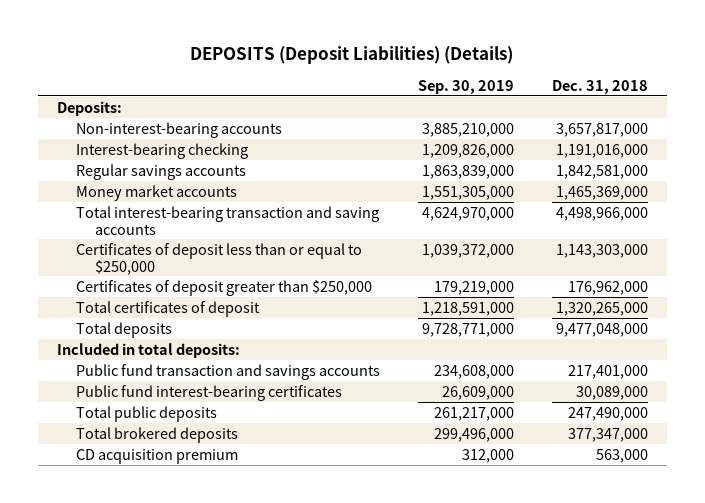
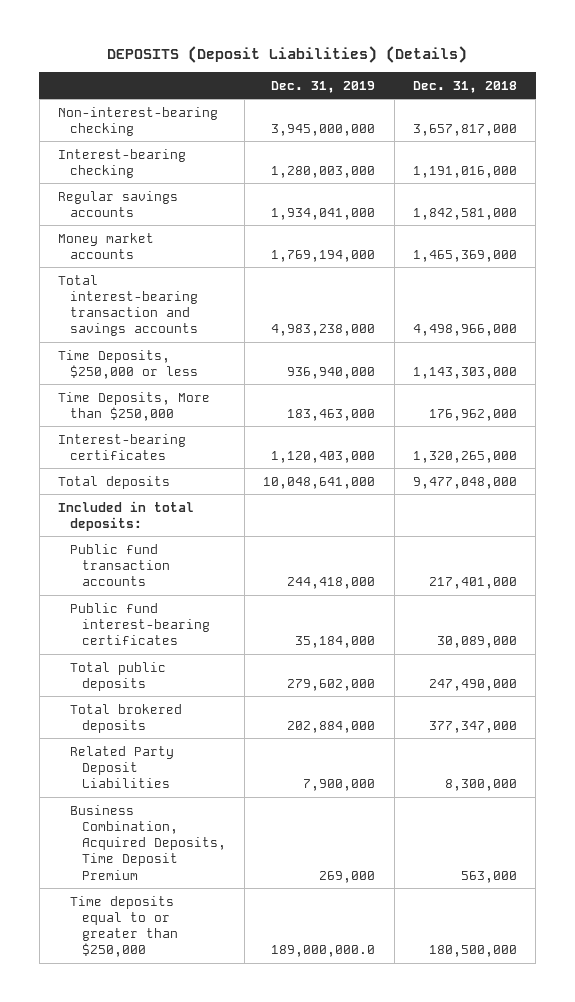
[418,79,515,94] Sep. 30, 2019 -> none
none -> [271,80,376,93] Dec. 31, 2019
[56,100,122,116] Deposits: -> none
[75,121,282,138] Non-interest-bearing accounts -> [57,106,218,136] Non-interest-bearing checking
[75,205,379,235] Total interest-bearing transaction and saving accounts -> [57,274,198,337] Total interest-bearing transaction and savings accounts
[75,242,362,275] Certificates of deposit less than or equal to $250,000 -> [57,349,198,379] Time Deposits, $250,000 or less
[75,279,372,296] Certificates of deposit greater than $250,000 -> [57,391,210,421] Time Deposits, More than $250,000
[75,300,260,317] Total certificates of deposit -> [57,433,186,460] Interest-bearing certificates
[75,363,380,380] Public fund transaction and savings accounts -> [69,543,170,587] Public fund transaction accounts
none -> [69,745,174,789] Related Party Deposit Liabilities
[75,448,238,464] CD acquisition premium -> [69,804,226,880] Business Combination, Acquired Deposits, Time Deposit Premium
none -> [69,895,178,958] Time deposits equal to or greater than $250,000

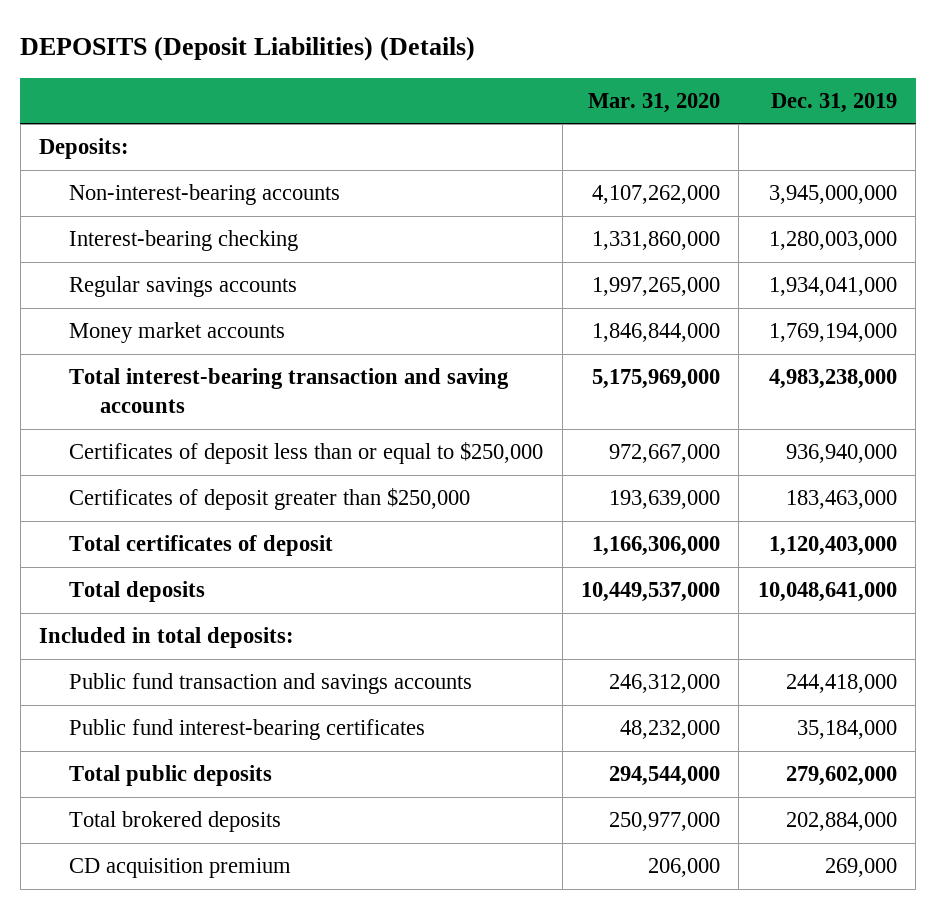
[412,80,517,93] Dec. 31, 2018 -> none
none -> [588,92,721,113] Mar. 31, 2020
none -> [39,138,130,160] Deposits:
[57,106,218,136] Non-interest-bearing checking -> [69,184,341,206] Non-interest-bearing accounts
[57,274,198,337] Total interest-bearing transaction and savings accounts -> [69,368,510,414] Total interest-bearing transaction and saving accounts
[57,349,198,379] Time Deposits, $250,000 or less -> [69,442,544,465] Certificates of deposit less than or equal to $250,000
[57,391,210,421] Time Deposits, More than $250,000 -> [69,488,471,511] Certificates of deposit greater than $250,000
[57,433,186,460] Interest-bearing certificates -> [69,535,334,557] Total certificates of deposit
[69,543,170,587] Public fund transaction accounts -> [69,673,473,695] Public fund transaction and savings accounts
[69,745,174,789] Related Party Deposit Liabilities -> none
[69,895,178,958] Time deposits equal to or greater than $250,000 -> none
[69,804,226,880] Business Combination, Acquired Deposits, Time Deposit Premium -> [69,858,292,879] CD acquisition premium

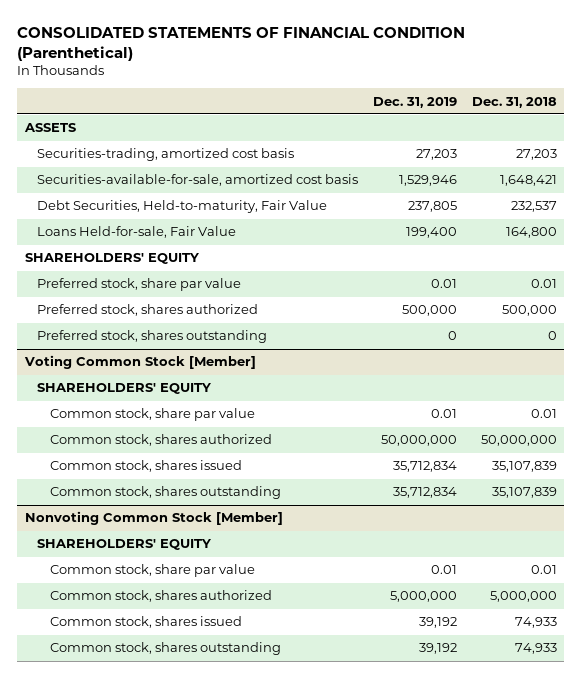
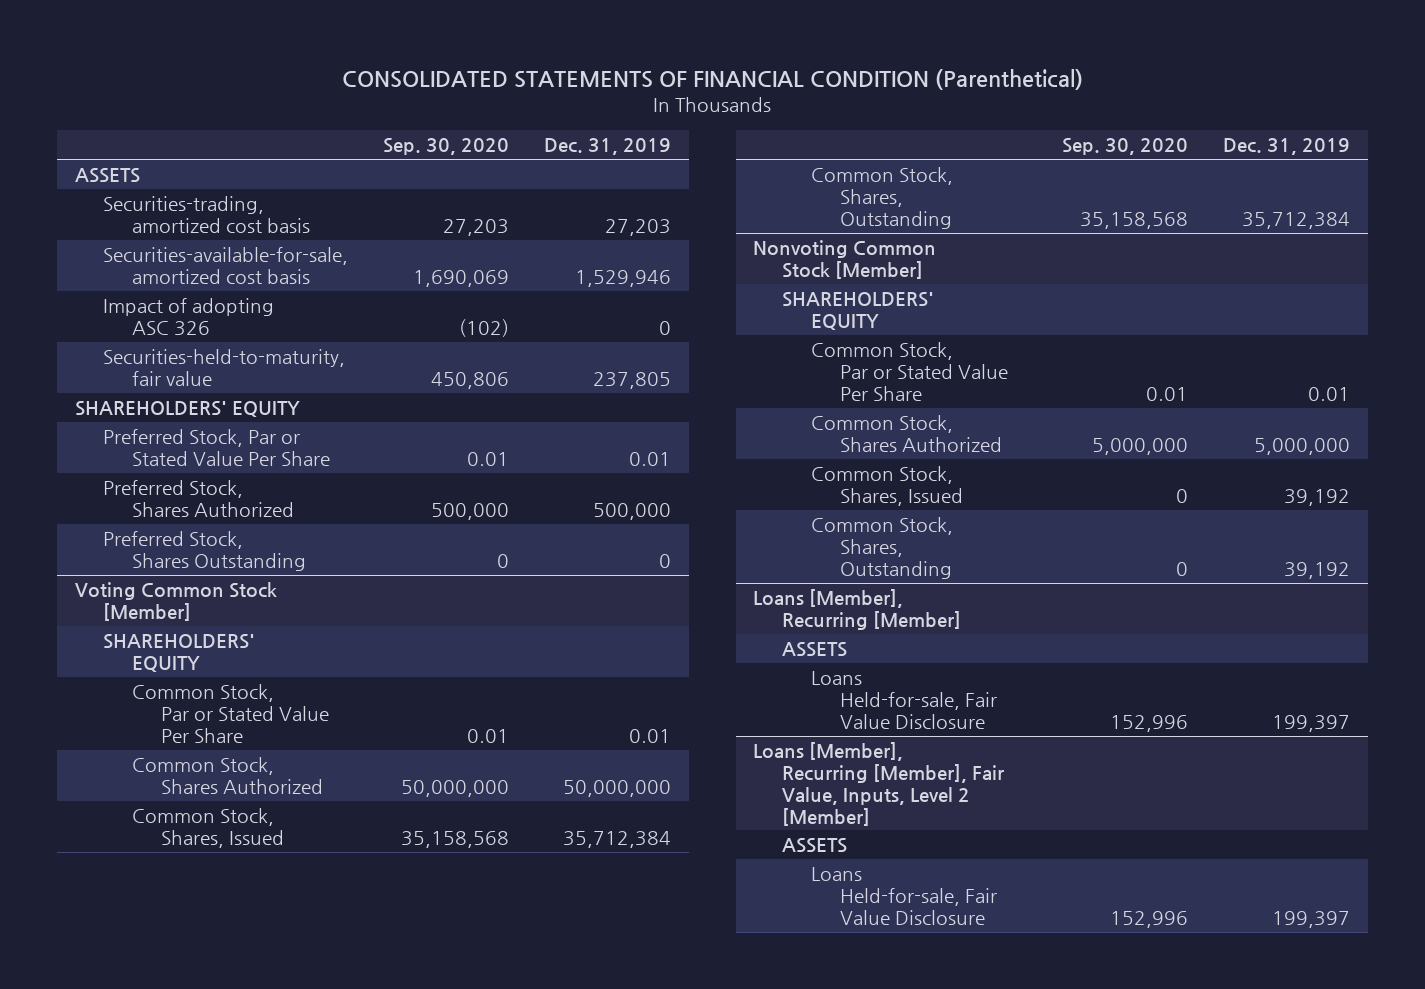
[471,96,557,108] Dec. 31, 2018 -> none
none -> [383,138,510,156] Sep. 30, 2020
[37,226,237,239] Loans Held-for-sale, Fair Value -> none
none -> [103,297,275,336] Impact of adopting ASC 326
[37,200,328,214] Debt Securities, Held-to-maturity, Fair Value -> [103,348,346,386] Securities-held-to-maturity, fair value
[37,278,242,292] Preferred stock, share par value -> [103,428,331,466] Preferred Stock, Par or Stated Value Per Share
[37,304,259,317] Preferred stock, shares authorized -> [103,479,295,517] Preferred Stock, Shares Authorized
[37,330,268,344] Preferred stock, shares outstanding -> [103,530,307,571] Preferred Stock, Shares Outstanding
[49,408,255,422] Common stock, share par value -> [132,683,329,743] Common Stock, Par or Stated Value Per Share
[49,434,272,447] Common stock, shares authorized -> [132,756,323,794] Common Stock, Shares Authorized
[49,460,242,473] Common stock, shares issued -> [132,807,284,848] Common Stock, Shares, Issued
[393,461,458,473] 35,712,834 -> [563,830,672,848] 35,712,384
[49,486,281,500] Common stock, shares outstanding -> [810,166,953,229] Common Stock, Shares, Outstanding
[393,487,458,499] 35,712,834 -> [1242,211,1351,229] 35,712,384
[49,564,255,578] Common stock, share par value -> [810,341,1008,401] Common Stock, Par or Stated Value Per Share
[49,590,272,603] Common stock, shares authorized -> [810,414,1002,452] Common Stock, Shares Authorized
[49,616,242,629] Common stock, shares issued -> [810,465,963,506] Common Stock, Shares, Issued
[49,642,281,656] Common stock, shares outstanding -> [810,516,953,579] Common Stock, Shares, Outstanding
none -> [753,588,962,630] Loans [Member], Recurring [Member]
none -> [782,641,848,657] ASSETS
none -> [810,670,997,729] Loans Held-for-sale, Fair Value Disclosure
none -> [753,741,1005,826] Loans [Member], Recurring [Member], Fair Value, Inputs, Level 2 [Member]
none -> [782,837,848,853] ASSETS
none -> [810,866,997,925] Loans Held-for-sale, Fair Value Disclosure

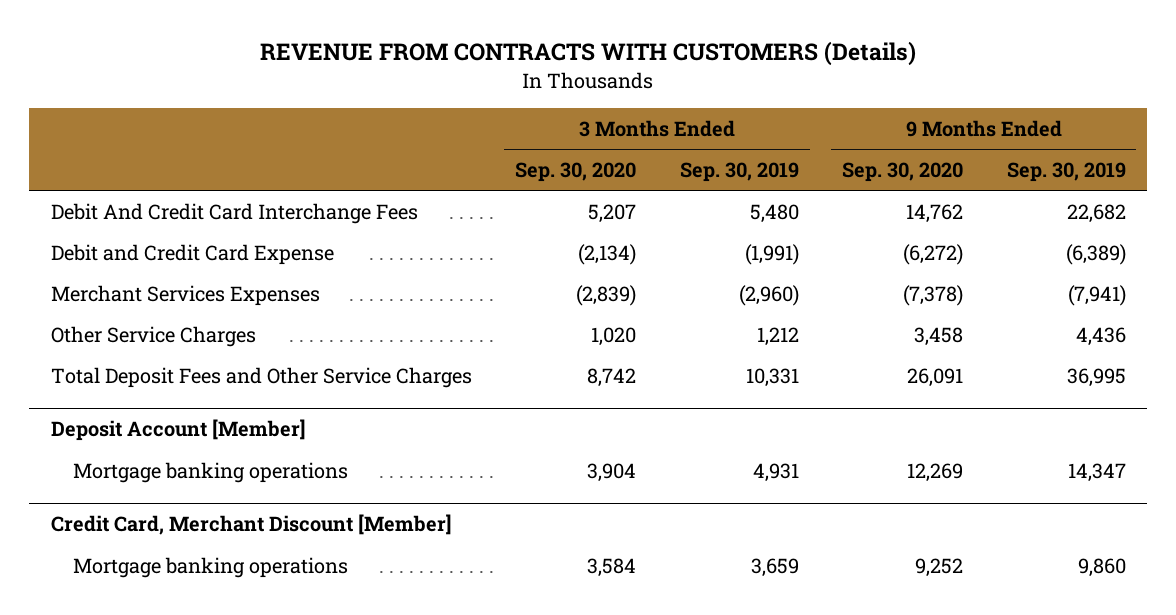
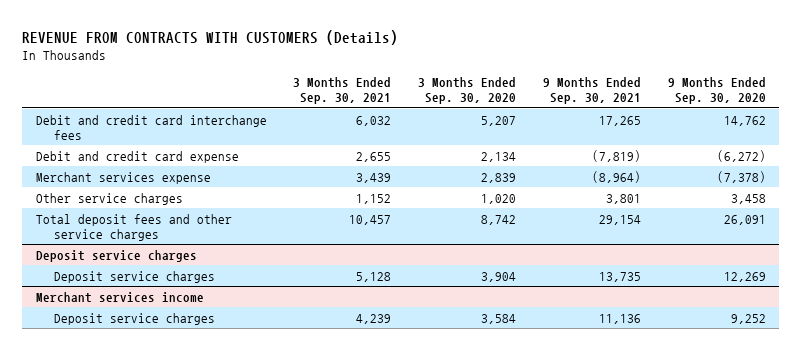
[679,161,799,182] Sep. 30, 2019 -> none
[1006,161,1126,182] Sep. 30, 2019 -> none
none -> [293,77,392,105] 3 Months Ended Sep. 30, 2021
none -> [542,77,641,105] 9 Months Ended Sep. 30, 2021
[50,202,418,224] Debit And Credit Card Interchange Fees -> [35,114,267,140] Debit and credit card interchange fees
[50,243,334,265] Debit and Credit Card Expense -> [35,150,239,163] Debit and credit card expense
[578,243,637,265] (2,134) -> [481,151,517,162] 2,134
[50,284,320,306] Merchant Services Expenses -> [35,171,211,184] Merchant services expense
[576,284,637,306] (2,839) -> [481,172,517,183] 2,839
[50,325,256,347] Other Service Charges -> [35,192,183,205] Other service charges
[50,366,472,388] Total Deposit Fees and Other Service Charges -> [35,213,232,241] Total deposit fees and other service charges
[50,419,306,442] Deposit Account [Member] -> [35,249,197,262] Deposit service charges
[72,461,348,483] Mortgage banking operations -> [53,270,215,283] Deposit service charges
[50,514,452,536] Credit Card, Merchant Discount [Member] -> [35,291,204,303] Merchant services income
[72,556,348,578] Mortgage banking operations -> [53,312,215,325] Deposit service charges

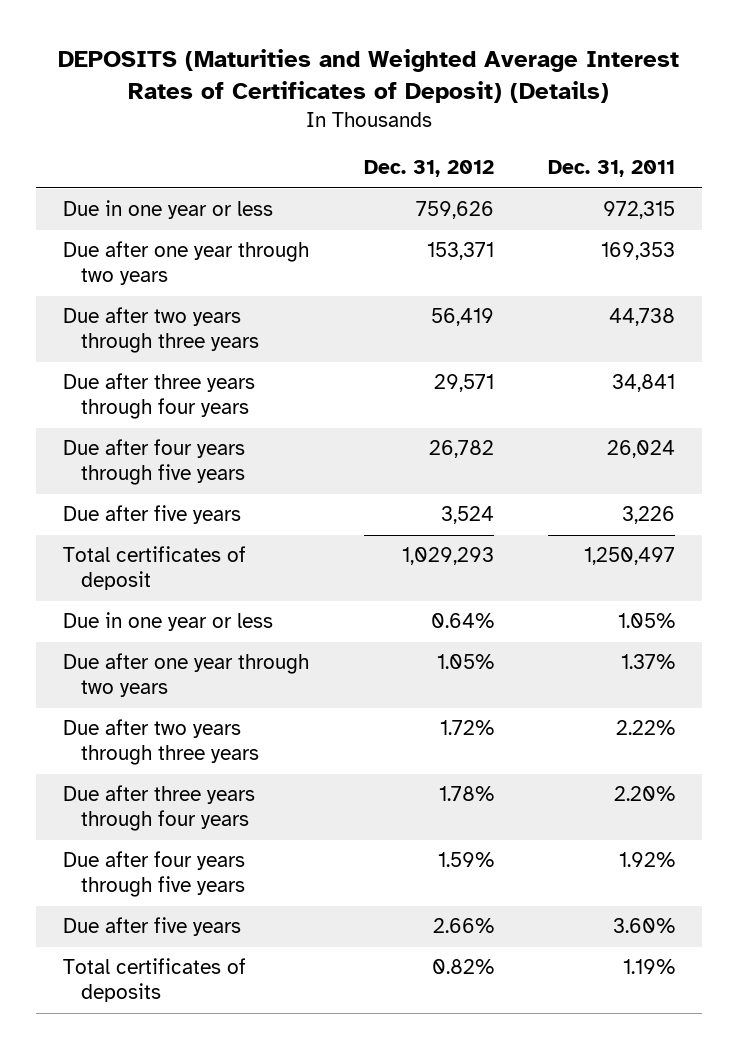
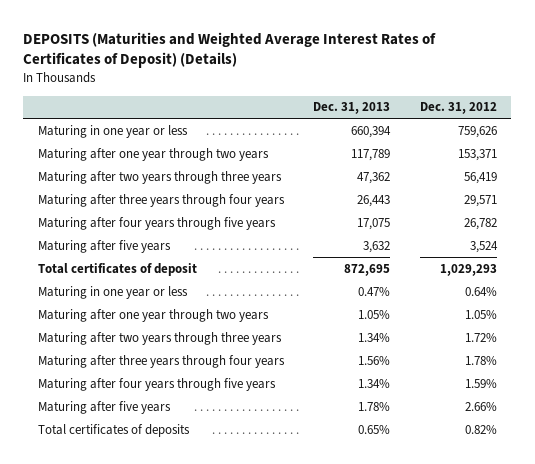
[548,160,676,178] Dec. 31, 2011 -> none
none -> [313,102,391,115] Dec. 31, 2013
[63,200,274,220] Due in one year or less -> [38,124,189,138] Maturing in one year or less
[63,241,310,286] Due after one year through two years -> [38,147,270,161] Maturing after one year through two years
[63,307,260,354] Due after two years through three years -> [38,170,283,184] Maturing after two years through three years
[63,373,256,420] Due after three years through four years -> [38,193,286,207] Maturing after three years through four years
[63,439,246,486] Due after four years through five years -> [38,216,277,230] Maturing after four years through five years
[63,505,242,525] Due after five years -> [38,239,172,253] Maturing after five years
[63,612,274,632] Due in one year or less -> [38,285,189,299] Maturing in one year or less
[63,653,310,698] Due after one year through two years -> [38,308,270,322] Maturing after one year through two years
[63,719,260,766] Due after two years through three years -> [38,331,283,345] Maturing after two years through three years
[63,785,256,832] Due after three years through four years -> [38,354,286,368] Maturing after three years through four years
[63,851,246,898] Due after four years through five years -> [38,377,277,391] Maturing after four years through five years
[63,917,242,937] Due after five years -> [38,400,172,414] Maturing after five years

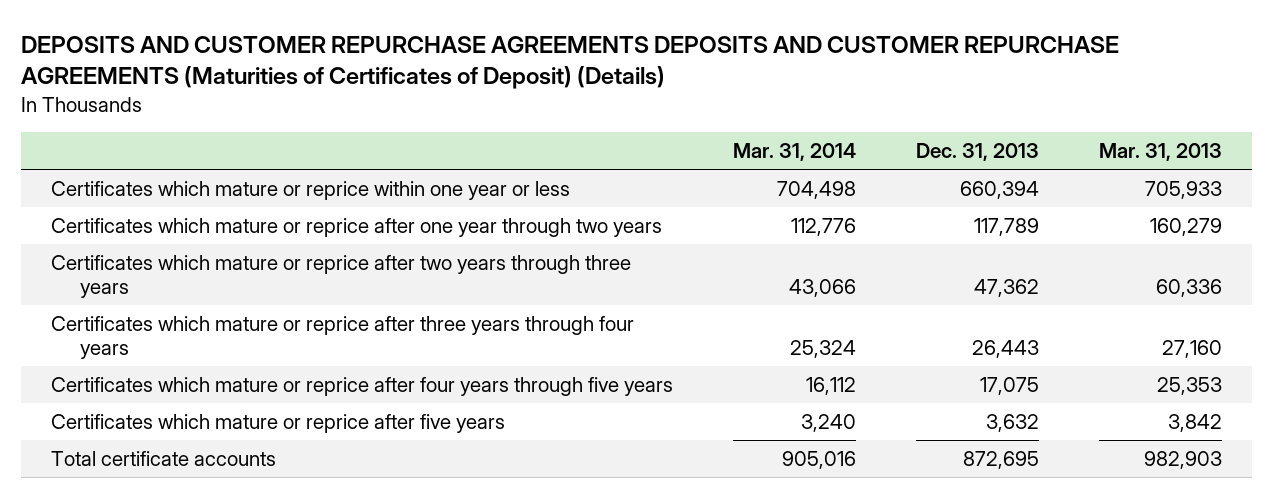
[23,31,437,69] DEPOSITS (Maturities and Weighted Average Interest Rates of Certificates of Deposit) (Details) -> [21,35,1120,90] DEPOSITS AND CUSTOMER REPURCHASE AGREEMENTS DEPOSITS AND CUSTOMER REPURCHASE AGREEMENTS (Maturities of Certificates of Deposit) (Details)
[419,102,497,115] Dec. 31, 2012 -> none
none -> [732,143,856,162] Mar. 31, 2014
none -> [1098,143,1222,162] Mar. 31, 2013
[38,285,189,299] Maturing in one year or less -> none
[38,308,270,322] Maturing after one year through two years -> none
[38,331,283,345] Maturing after two years through three years -> none
[38,354,286,368] Maturing after three years through four years -> none
[38,377,277,391] Maturing after four years through five years -> none
[38,400,172,414] Maturing after five years -> none
[38,423,191,437] Total certificates of deposits -> none
[38,124,189,138] Maturing in one year or less -> [51,181,571,201] Certificates which mature or reprice within one year or less
[38,147,270,161] Maturing after one year through two years -> [51,218,663,238] Certificates which mature or reprice after one year through two years
[38,170,283,184] Maturing after two years through three years -> [51,255,632,299] Certificates which mature or reprice after two years through three years
[38,193,286,207] Maturing after three years through four years -> [51,316,635,360] Certificates which mature or reprice after three years through four years
[38,216,277,230] Maturing after four years through five years -> [51,377,674,397] Certificates which mature or reprice after four years through five years
[38,239,172,253] Maturing after five years -> [51,414,506,434] Certificates which mature or reprice after five years
[38,262,198,276] Total certificates of deposit -> [51,451,277,467] Total certificate accounts

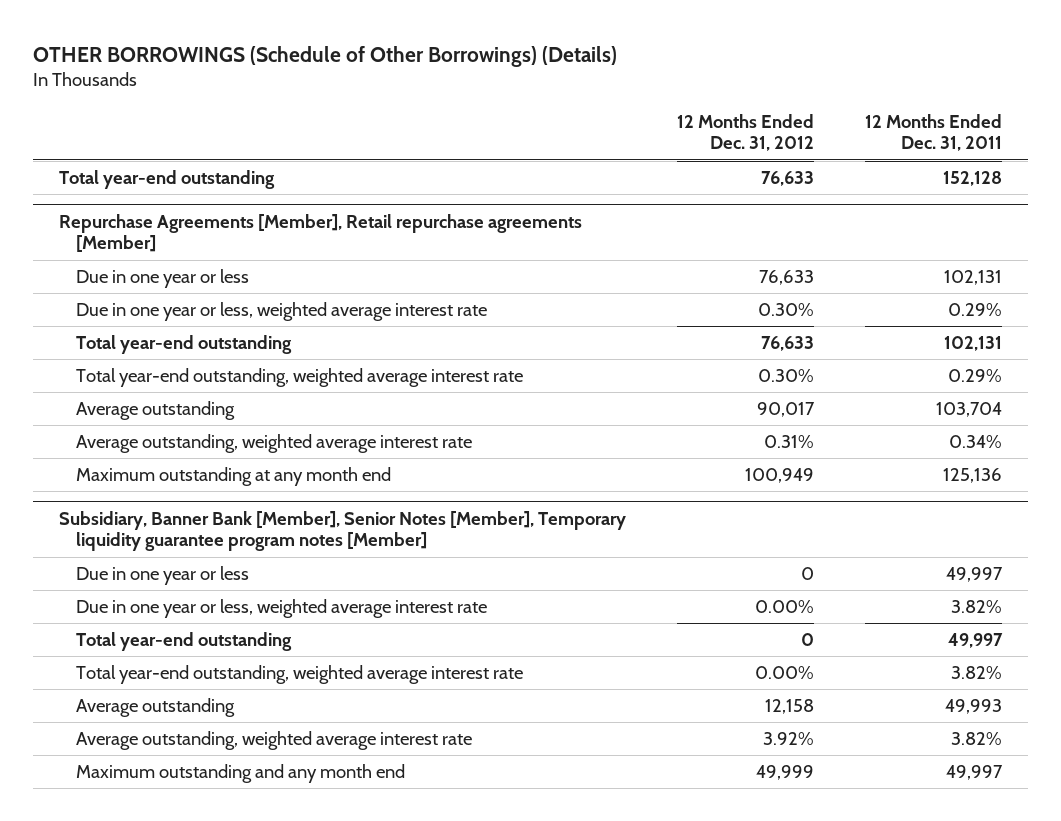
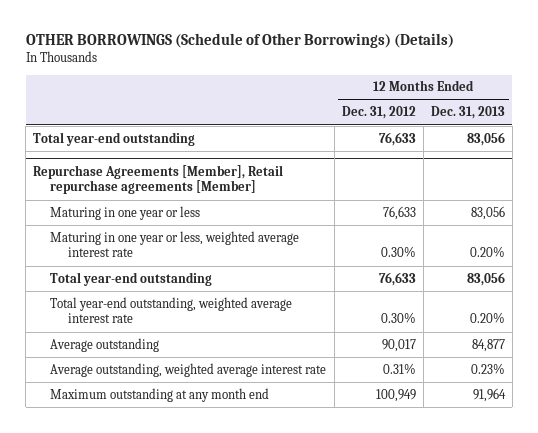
[865,113,1003,152] 12 Months Ended Dec. 31, 2011 -> none
none -> [430,106,505,120] Dec. 31, 2013
[76,269,250,289] Due in one year or less -> [50,205,201,220] Maturing in one year or less
[76,302,488,322] Due in one year or less, weighted average interest rate -> [50,230,300,258] Maturing in one year or less, weighted average interest rate
[58,510,626,552] Subsidiary, Banner Bank [Member], Senior Notes [Member], Temporary liquidity guarantee program notes [Member] -> none
[76,566,250,586] Due in one year or less -> none
[76,599,488,619] Due in one year or less, weighted average interest rate -> none
[76,632,293,652] Total year-end outstanding -> none
[76,665,524,685] Total year-end outstanding, weighted average interest rate -> none
[76,698,236,718] Average outstanding -> none
[76,731,473,751] Average outstanding, weighted average interest rate -> none
[76,764,406,784] Maximum outstanding and any month end -> none

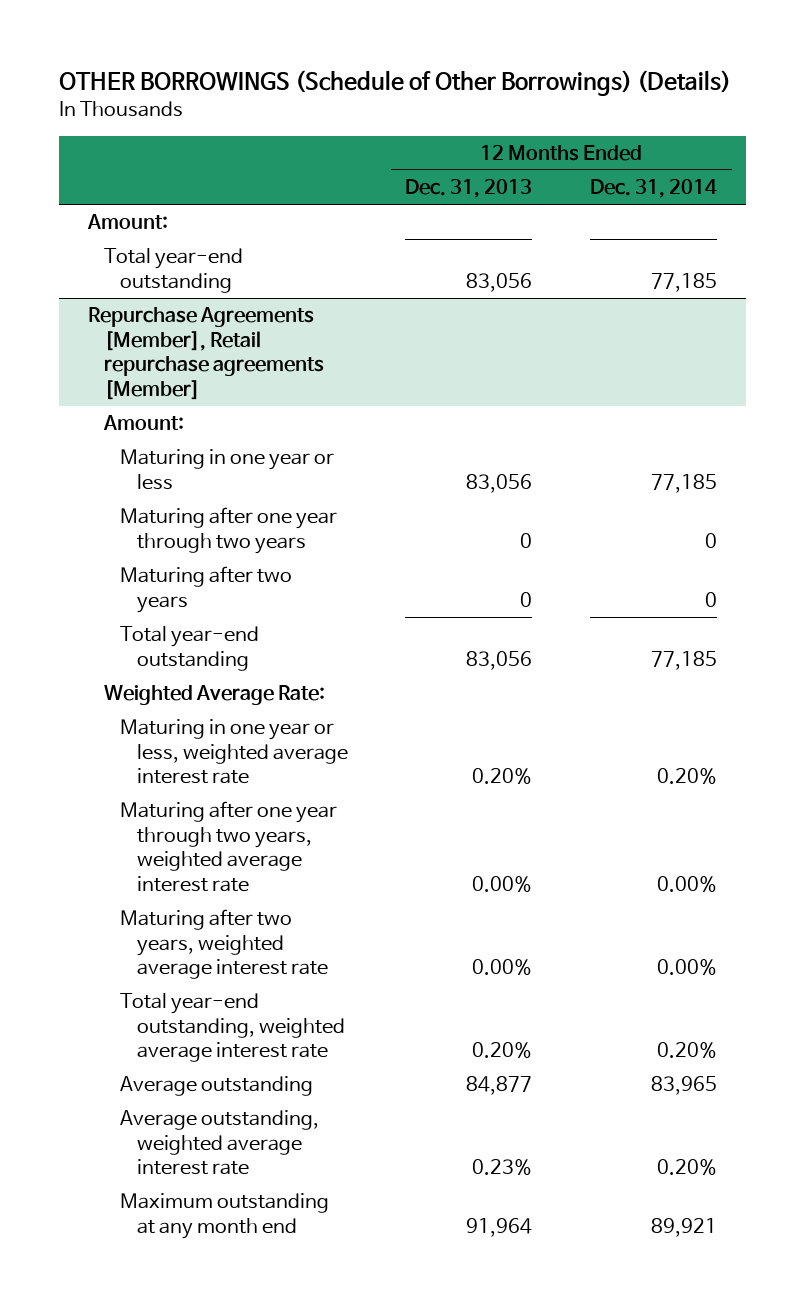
[341,106,416,120] Dec. 31, 2012 -> none
none -> [590,179,718,199] Dec. 31, 2014
none -> [86,214,168,230] Amount:
none -> [102,415,184,431] Amount:
none -> [120,507,338,554] Maturing after one year through two years
none -> [120,566,293,613] Maturing after two years
none -> [103,685,325,706] Weighted Average Rate:
[50,230,300,258] Maturing in one year or less, weighted average interest rate -> [120,719,348,785] Maturing in one year or less, weighted average interest rate
none -> [120,801,338,892] Maturing after one year through two years, weighted average interest rate
none -> [120,909,328,980] Maturing after two years, weighted average interest rate

